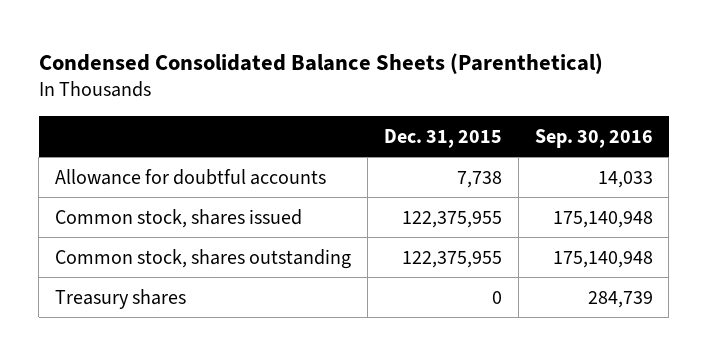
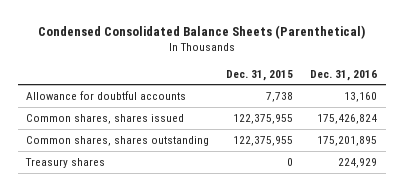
[534,128,653,148] Sep. 30, 2016 -> none
none -> [310,69,378,81] Dec. 31, 2016
[55,208,303,228] Common stock, shares issued -> [26,113,185,124] Common shares, shares issued
[55,248,352,269] Common stock, shares outstanding -> [26,135,210,146] Common shares, shares outstanding

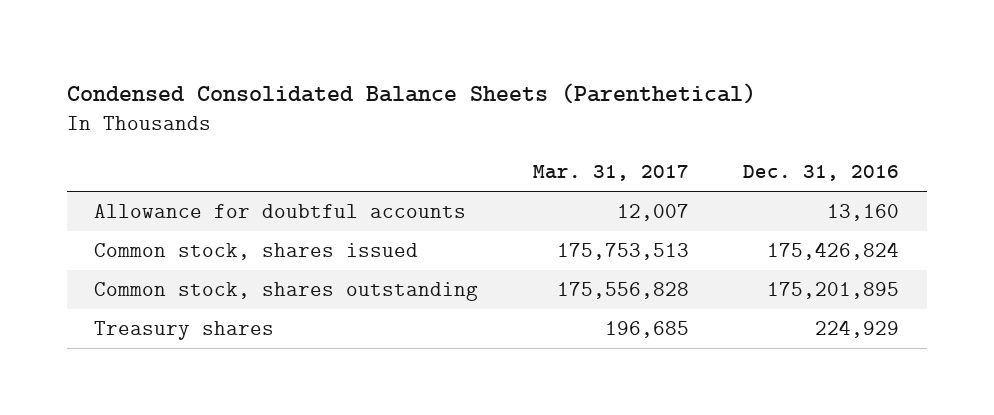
[226,69,294,81] Dec. 31, 2015 -> none
none -> [532,165,689,182] Mar. 31, 2017
[26,113,185,124] Common shares, shares issued -> [94,243,419,261] Common stock, shares issued
[26,135,210,146] Common shares, shares outstanding -> [94,282,479,302] Common stock, shares outstanding

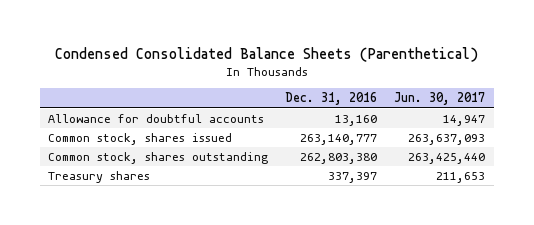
[532,165,689,182] Mar. 31, 2017 -> none
none -> [394,92,486,106] Jun. 30, 2017
[767,242,900,261] 175,426,824 -> [300,134,378,146] 263,140,777
[767,282,900,300] 175,201,895 -> [300,153,378,165] 262,803,380
[815,320,900,339] 224,929 -> [328,172,378,184] 337,397

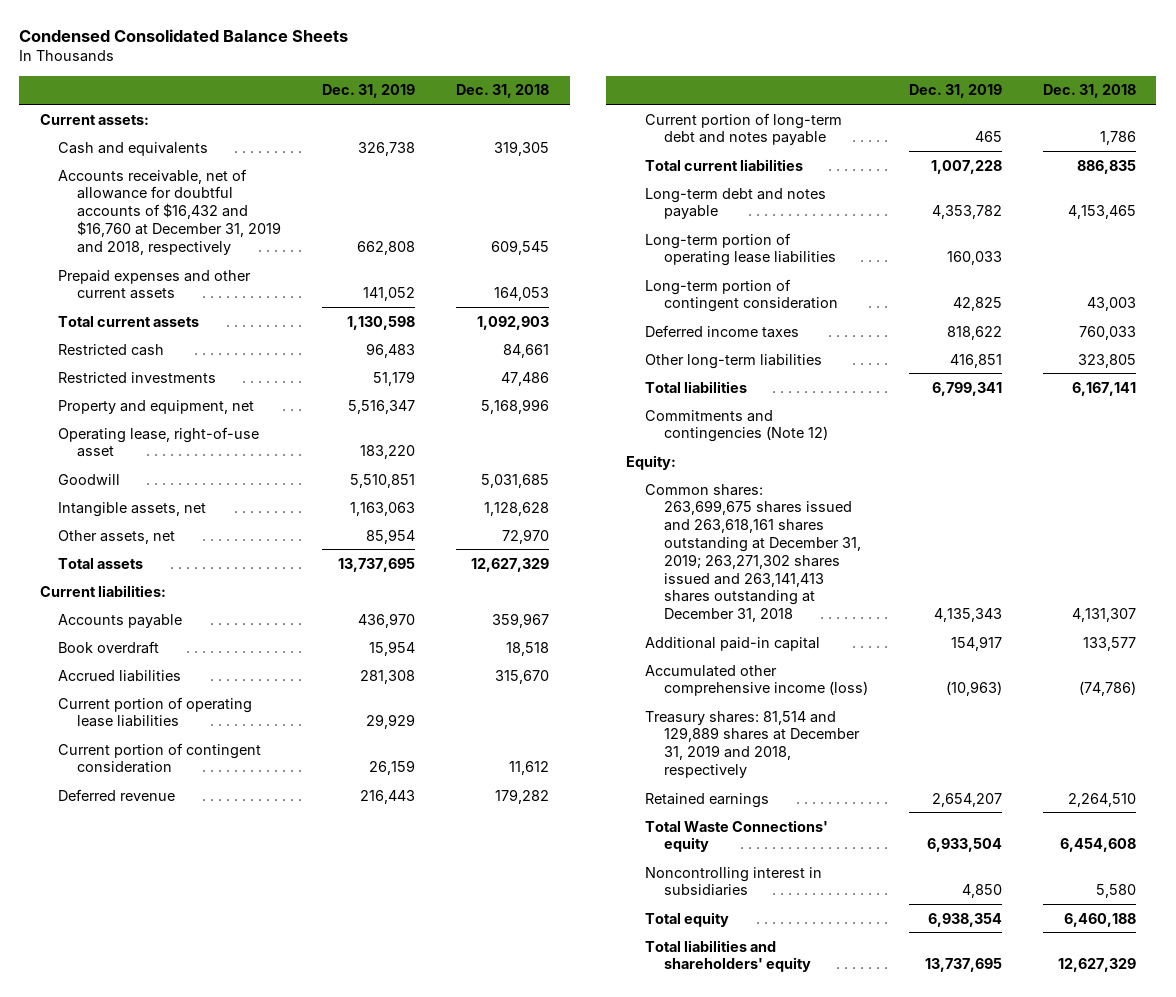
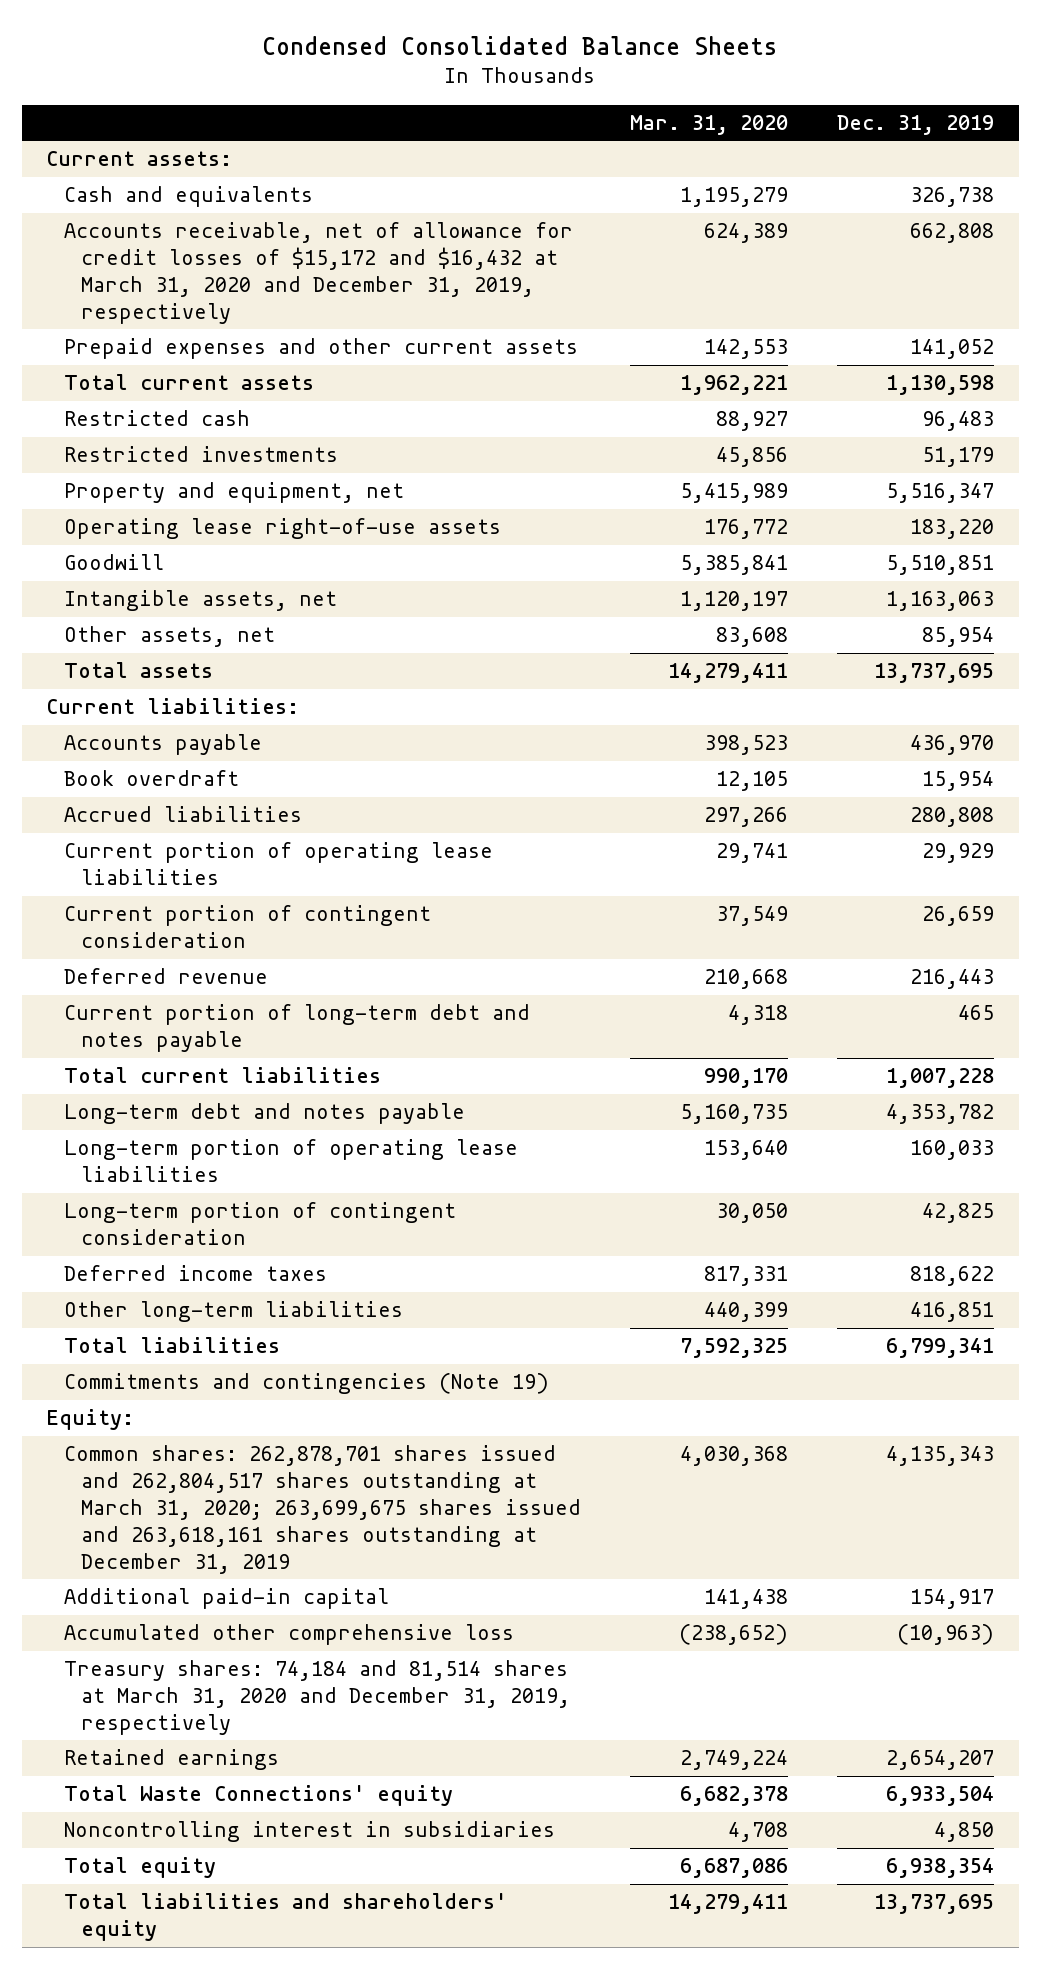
[456,84,550,99] Dec. 31, 2018 -> none
none -> [630,114,789,135] Mar. 31, 2020
[58,168,281,255] Accounts receivable, net of allowance for doubtful accounts of $16,432 and $16,760 at December 31, 2019 and 2018, respectively -> [63,222,573,324] Accounts receivable, net of allowance for credit losses of $15,172 and $16,432 at March 31, 2020 and December 31, 2019, respectively
[58,426,260,458] Operating lease, right-of-use asset -> [63,518,501,540] Operating lease right-of-use assets
[360,669,416,684] 281,308 -> [910,807,995,828] 280,808
[369,760,416,776] 26,159 -> [922,906,995,927] 26,659
[645,409,828,443] Commitments and contingencies (Note 12) -> [63,1373,549,1395] Commitments and contingencies (Note 19)
[645,483,861,623] Common shares: 263,699,675 shares issued and 263,618,161 shares outstanding at December 31, 2019; 263,271,302 shares issued and 263,141,413 shares outstanding at December 31, 2018 -> [63,1445,581,1574] Common shares: 262,878,701 shares issued and 262,804,517 shares outstanding at March 31, 2020; 263,699,675 shares issued and 263,618,161 shares outstanding at December 31, 2019
[645,664,868,697] Accumulated other comprehensive income (loss) -> [63,1624,514,1646] Accumulated other comprehensive loss
[645,710,860,778] Treasury shares: 81,514 and 129,889 shares at December 31, 2019 and 2018, respectively -> [63,1660,570,1735] Treasury shares: 74,184 and 81,514 shares at March 31, 2020 and December 31, 2019, respectively

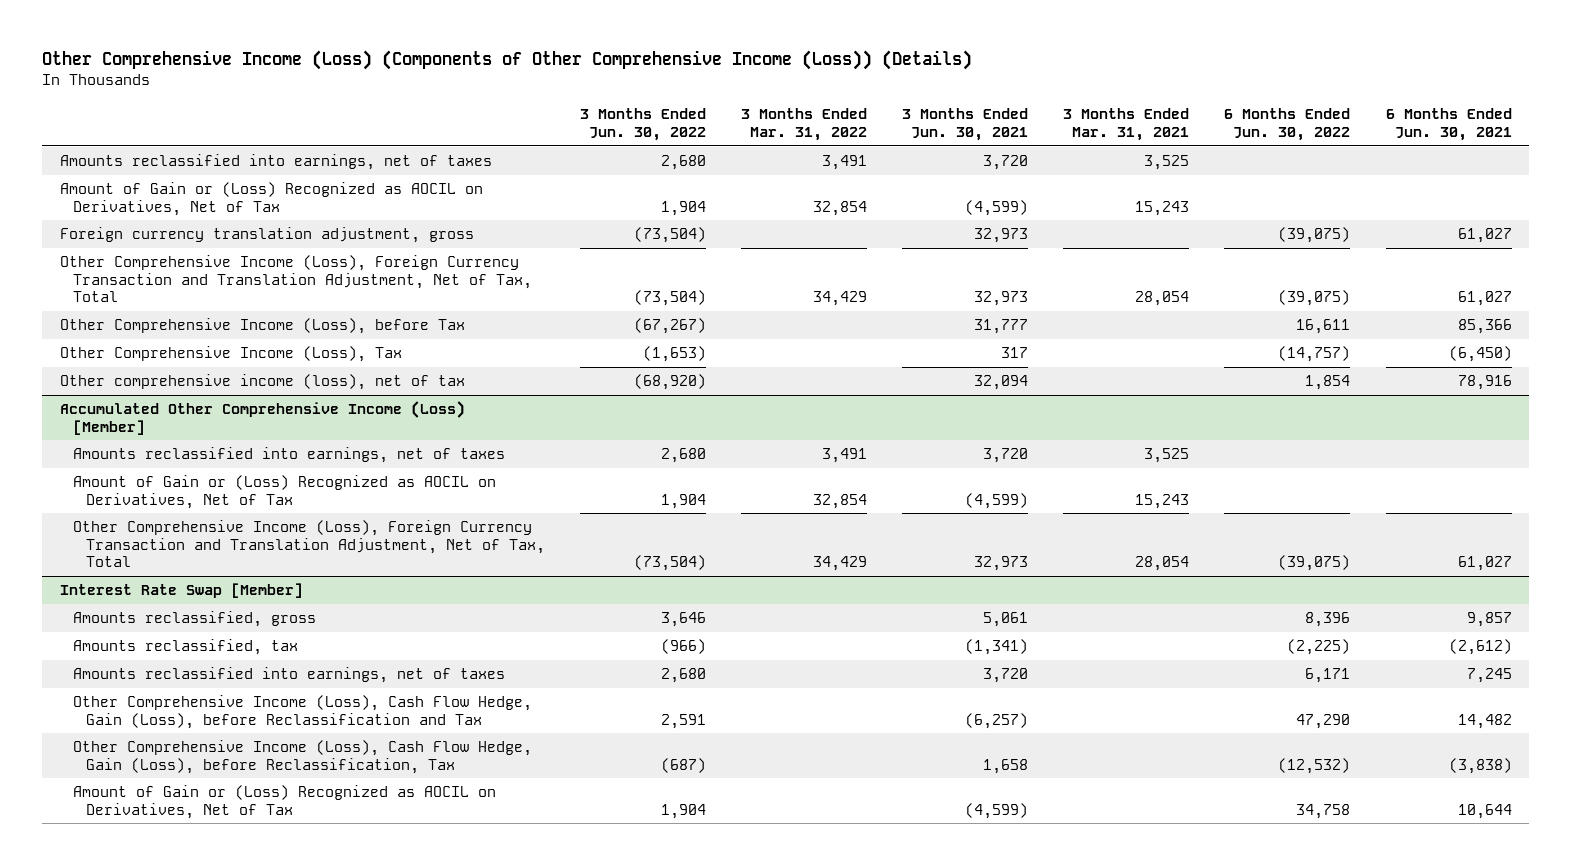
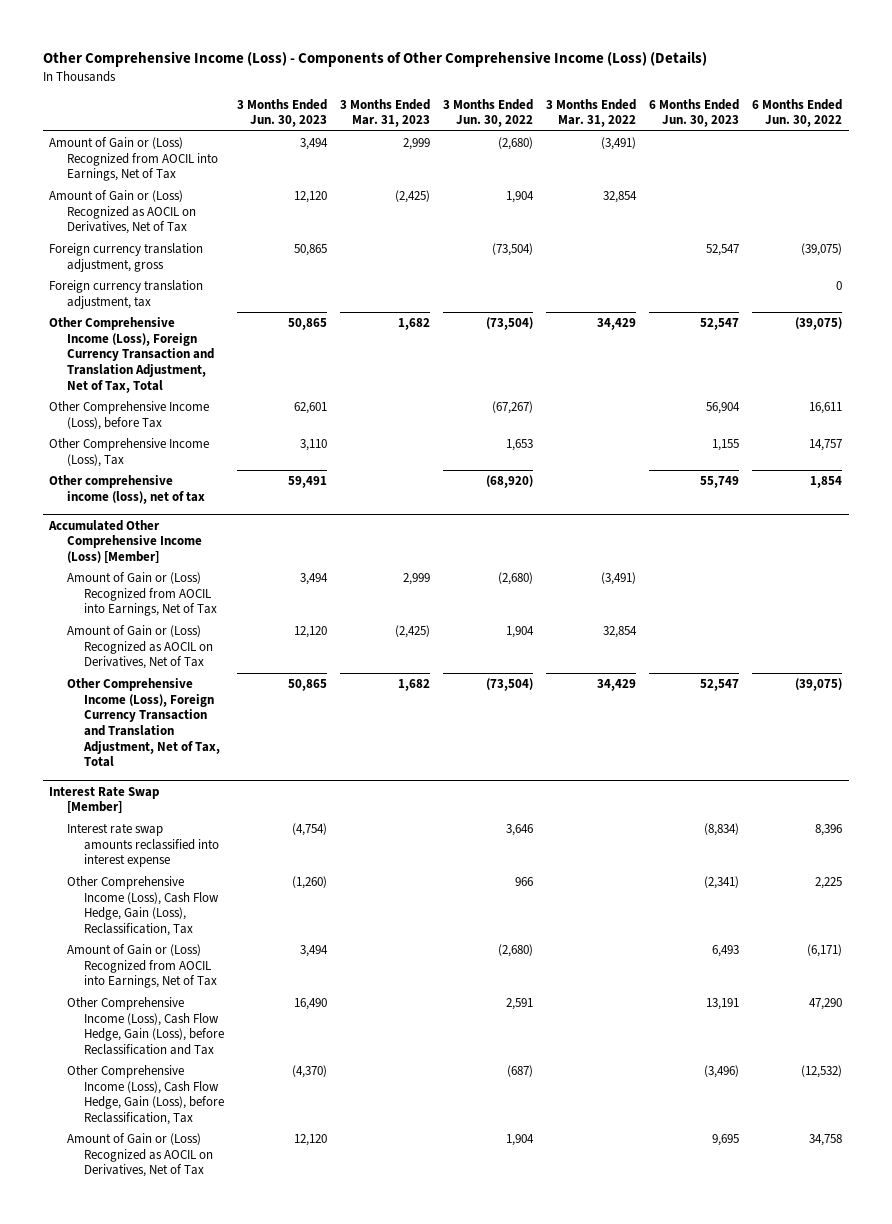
[42,50,973,71] Other Comprehensive Income (Loss) (Components of Other Comprehensive Income (Loss)) (Details) -> [42,51,707,68] Other Comprehensive Income (Loss) - Components of Other Comprehensive Income (Loss) (Details)
[902,108,1029,141] 3 Months Ended Jun. 30, 2021 -> none
[1063,108,1190,141] 3 Months Ended Mar. 31, 2021 -> none
[1385,108,1512,141] 6 Months Ended Jun. 30, 2021 -> none
none -> [236,98,327,128] 3 Months Ended Jun. 30, 2023
none -> [339,98,430,128] 3 Months Ended Mar. 31, 2023
none -> [649,98,740,128] 6 Months Ended Jun. 30, 2023
[59,154,492,171] Amounts reclassified into earnings, net of taxes -> [49,136,218,182] Amount of Gain or (Loss) Recognized from AOCIL into Earnings, Net of Tax
[661,155,707,171] 2,680 -> [497,136,533,150] (2,680)
[822,155,868,171] 3,491 -> [601,136,637,150] (3,491)
none -> [49,279,204,309] Foreign currency translation adjustment, tax
[643,346,707,363] (1,653) -> [505,438,533,451] 1,653
[1278,346,1351,363] (14,757) -> [809,438,843,451] 14,757
[72,447,505,464] Amounts reclassified into earnings, net of taxes -> [66,571,217,617] Amount of Gain or (Loss) Recognized from AOCIL into Earnings, Net of Tax
[661,448,707,464] 2,680 -> [497,571,533,585] (2,680)
[822,448,868,464] 3,491 -> [601,571,637,585] (3,491)
[72,639,298,656] Amounts reclassified, tax -> none
[72,611,316,628] Amounts reclassified, gross -> [66,822,219,868] Interest rate swap amounts reclassified into interest expense
none -> [66,875,219,936] Other Comprehensive Income (Loss), Cash Flow Hedge, Gain (Loss), Reclassification, Tax
[72,667,505,684] Amounts reclassified into earnings, net of taxes -> [66,943,217,989] Amount of Gain or (Loss) Recognized from AOCIL into Earnings, Net of Tax
[661,668,707,684] 2,680 -> [497,943,533,957] (2,680)
[1305,668,1351,684] 6,171 -> [807,943,843,957] (6,171)

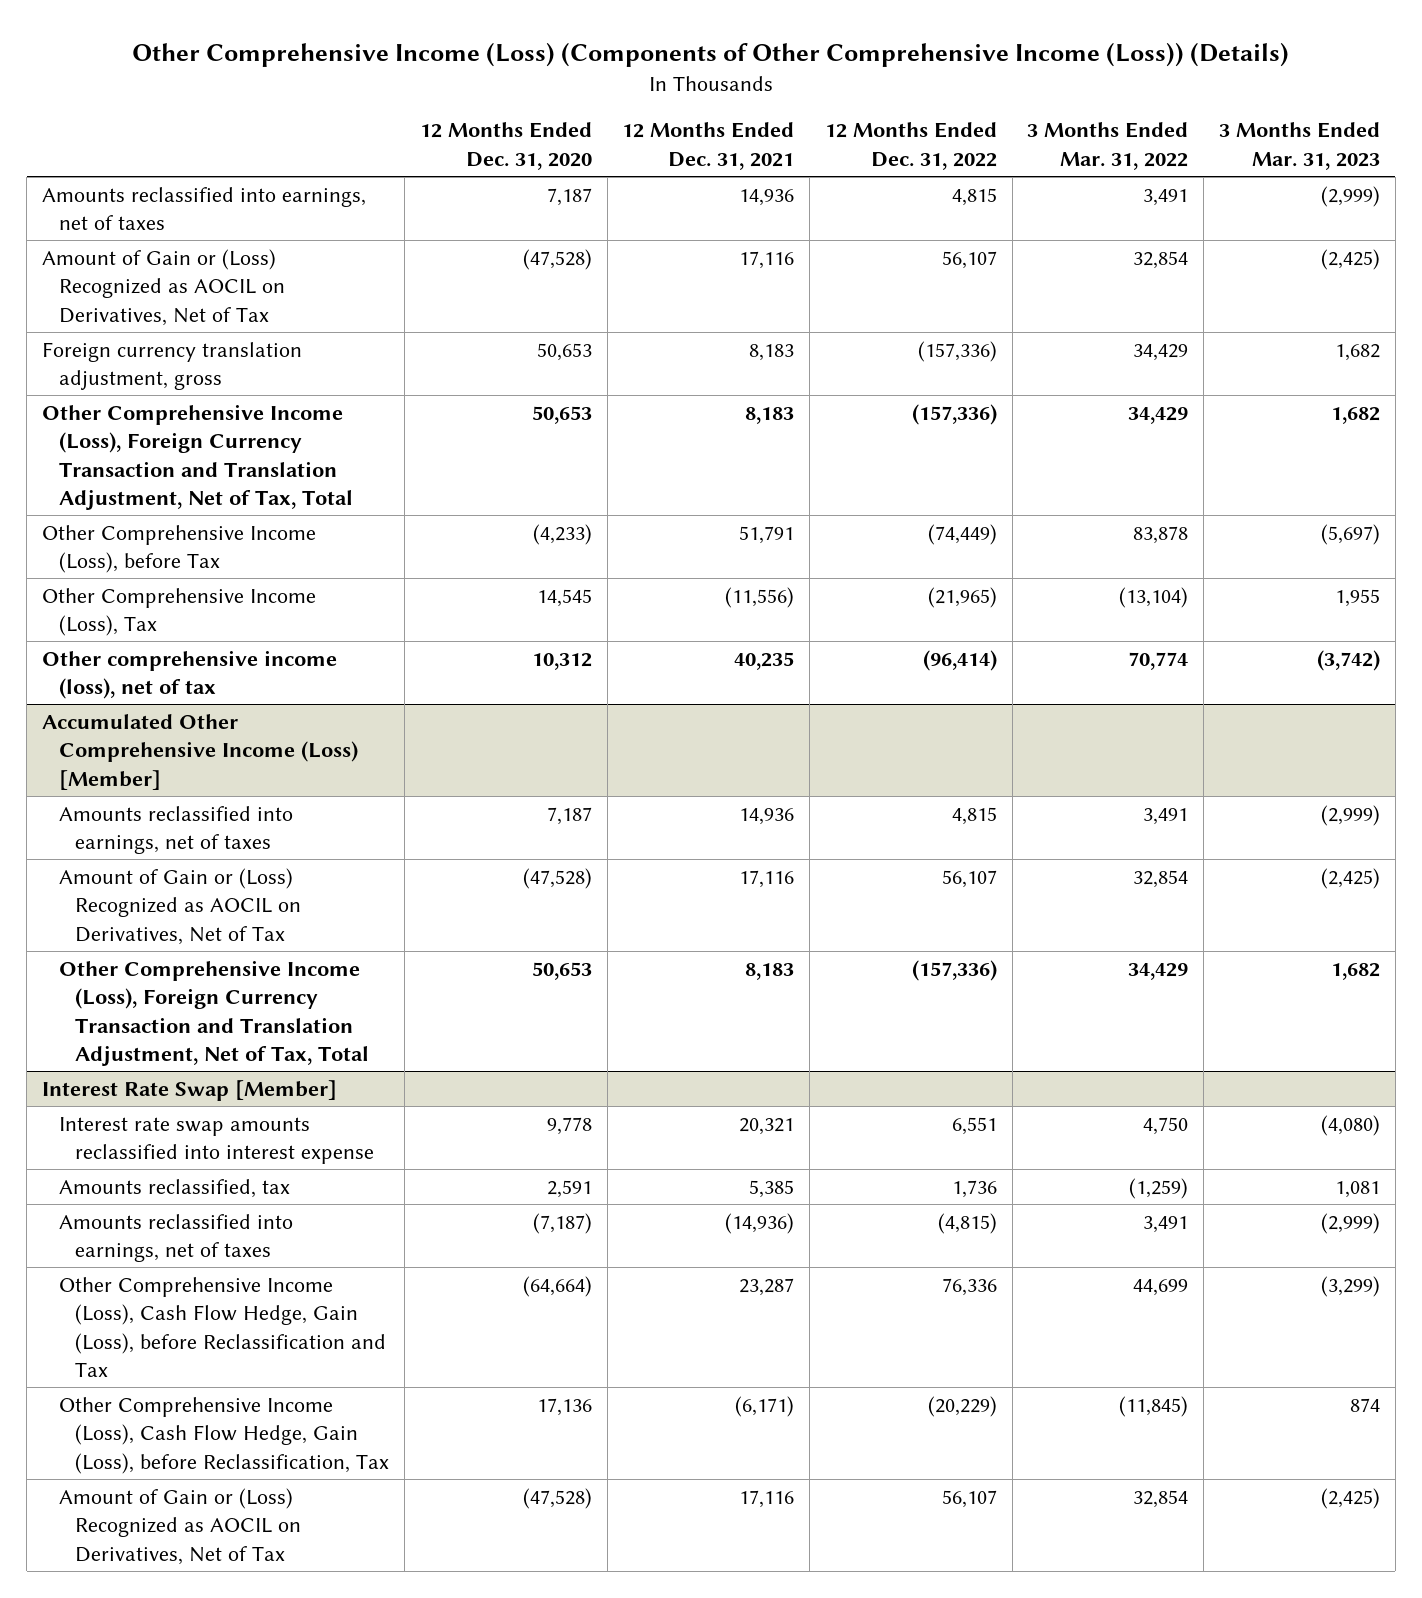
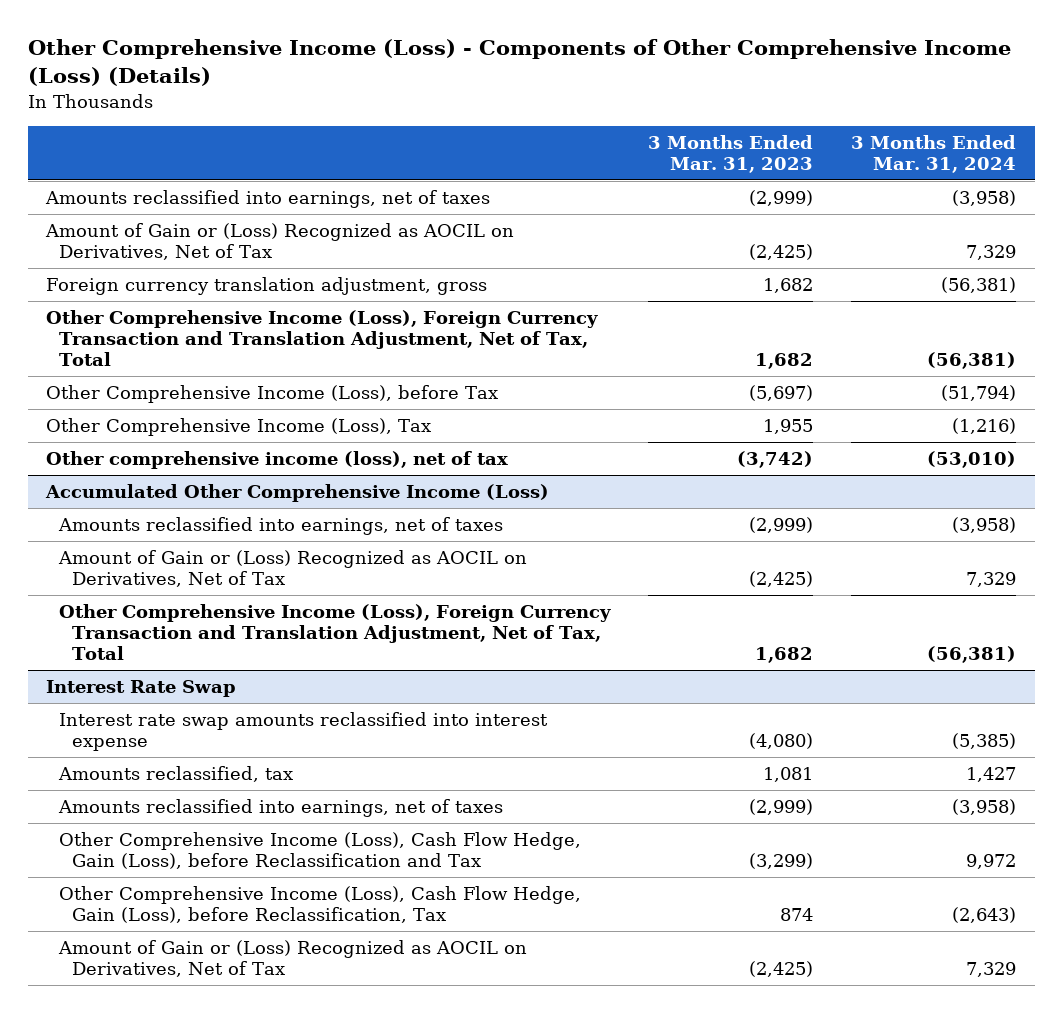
[131,41,1289,67] Other Comprehensive Income (Loss) (Components of Other Comprehensive Income (Loss)) (Details) -> [27,39,1011,87] Other Comprehensive Income (Loss) - Components of Other Comprehensive Income (Loss) (Details)
[419,122,592,170] 12 Months Ended Dec. 31, 2020 -> none
[622,122,795,170] 12 Months Ended Dec. 31, 2021 -> none
[824,122,997,170] 12 Months Ended Dec. 31, 2022 -> none
[1027,122,1189,170] 3 Months Ended Mar. 31, 2022 -> none
none -> [850,134,1016,173] 3 Months Ended Mar. 31, 2024
[41,713,358,790] Accumulated Other Comprehensive Income (Loss) [Member] -> [45,484,550,503] Accumulated Other Comprehensive Income (Loss)
[41,1079,337,1101] Interest Rate Swap [Member] -> [46,680,237,698] Interest Rate Swap

